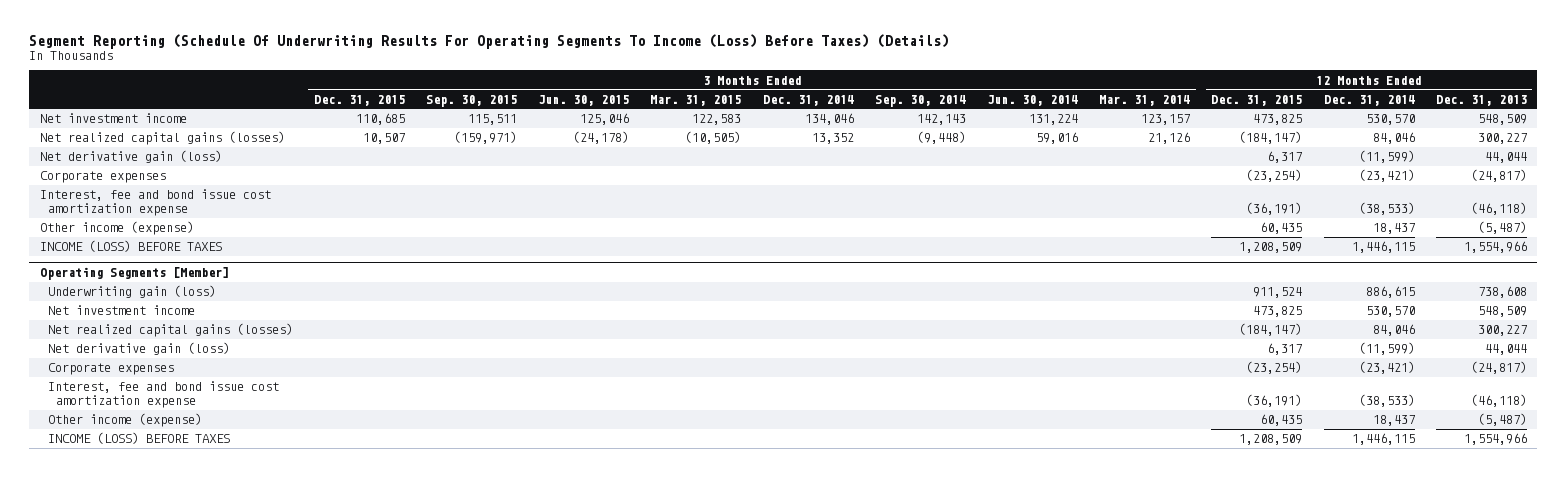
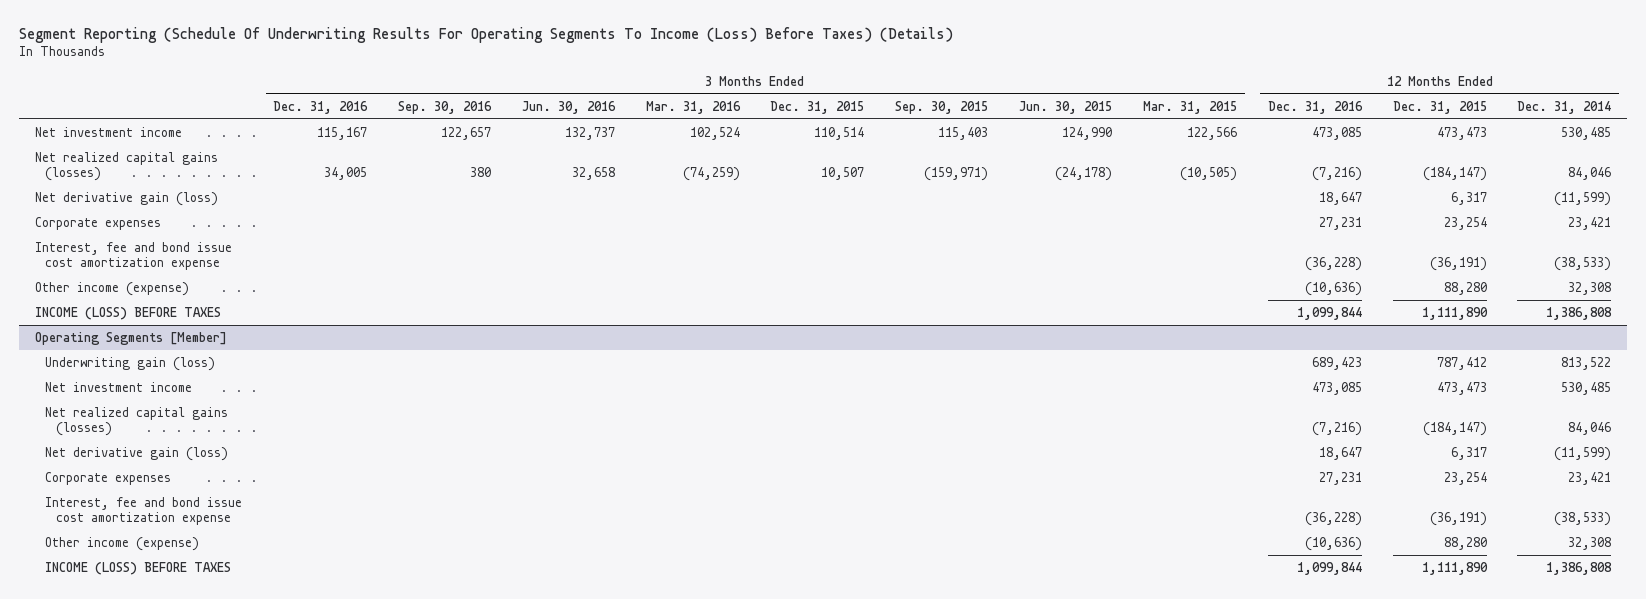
[762,94,854,106] Dec. 31, 2014 -> none
[874,94,966,107] Sep. 30, 2014 -> none
[987,94,1079,106] Jun. 30, 2014 -> none
[1099,94,1191,106] Mar. 31, 2014 -> none
[1435,94,1527,106] Dec. 31, 2013 -> none
none -> [273,100,369,114] Dec. 31, 2016
none -> [398,100,493,114] Sep. 30, 2016
none -> [521,100,616,114] Jun. 30, 2016
none -> [645,100,741,114] Mar. 31, 2016
none -> [1267,100,1363,114] Dec. 31, 2016
[355,113,405,126] 110,685 -> [814,126,865,140] 110,514
[468,114,518,126] 115,511 -> [938,126,989,140] 115,403
[580,113,630,126] 125,046 -> [1062,126,1113,140] 124,990
[692,114,742,126] 122,583 -> [1186,126,1237,140] 122,566
[1253,114,1303,126] 473,825 -> [1436,126,1487,140] 473,473
[1365,114,1415,126] 530,570 -> [1561,126,1612,140] 530,485
[1246,169,1303,183] (23,254) -> [1443,216,1487,230] 23,254
[1358,169,1415,183] (23,421) -> [1568,216,1612,230] 23,421
[1260,222,1303,235] 60,435 -> [1443,281,1487,295] 88,280
[1372,223,1415,235] 18,437 -> [1568,281,1612,295] 32,308
[1239,242,1303,254] 1,208,509 -> [1421,306,1488,320] 1,111,890
[1351,241,1415,254] 1,446,115 -> [1546,306,1613,320] 1,386,808
[1253,287,1303,299] 911,524 -> [1436,356,1487,370] 787,412
[1365,286,1415,299] 886,615 -> [1561,356,1612,370] 813,522
[1253,306,1303,318] 473,825 -> [1436,381,1487,395] 473,473
[1365,306,1415,318] 530,570 -> [1561,381,1612,395] 530,485
[1246,361,1303,375] (23,254) -> [1443,471,1487,485] 23,254
[1358,361,1415,375] (23,421) -> [1568,471,1612,485] 23,421
[1260,414,1303,427] 60,435 -> [1443,536,1487,550] 88,280
[1372,415,1415,427] 18,437 -> [1568,536,1612,550] 32,308
[1239,434,1303,446] 1,208,509 -> [1421,561,1488,575] 1,111,890
[1351,433,1415,446] 1,446,115 -> [1546,561,1613,575] 1,386,808

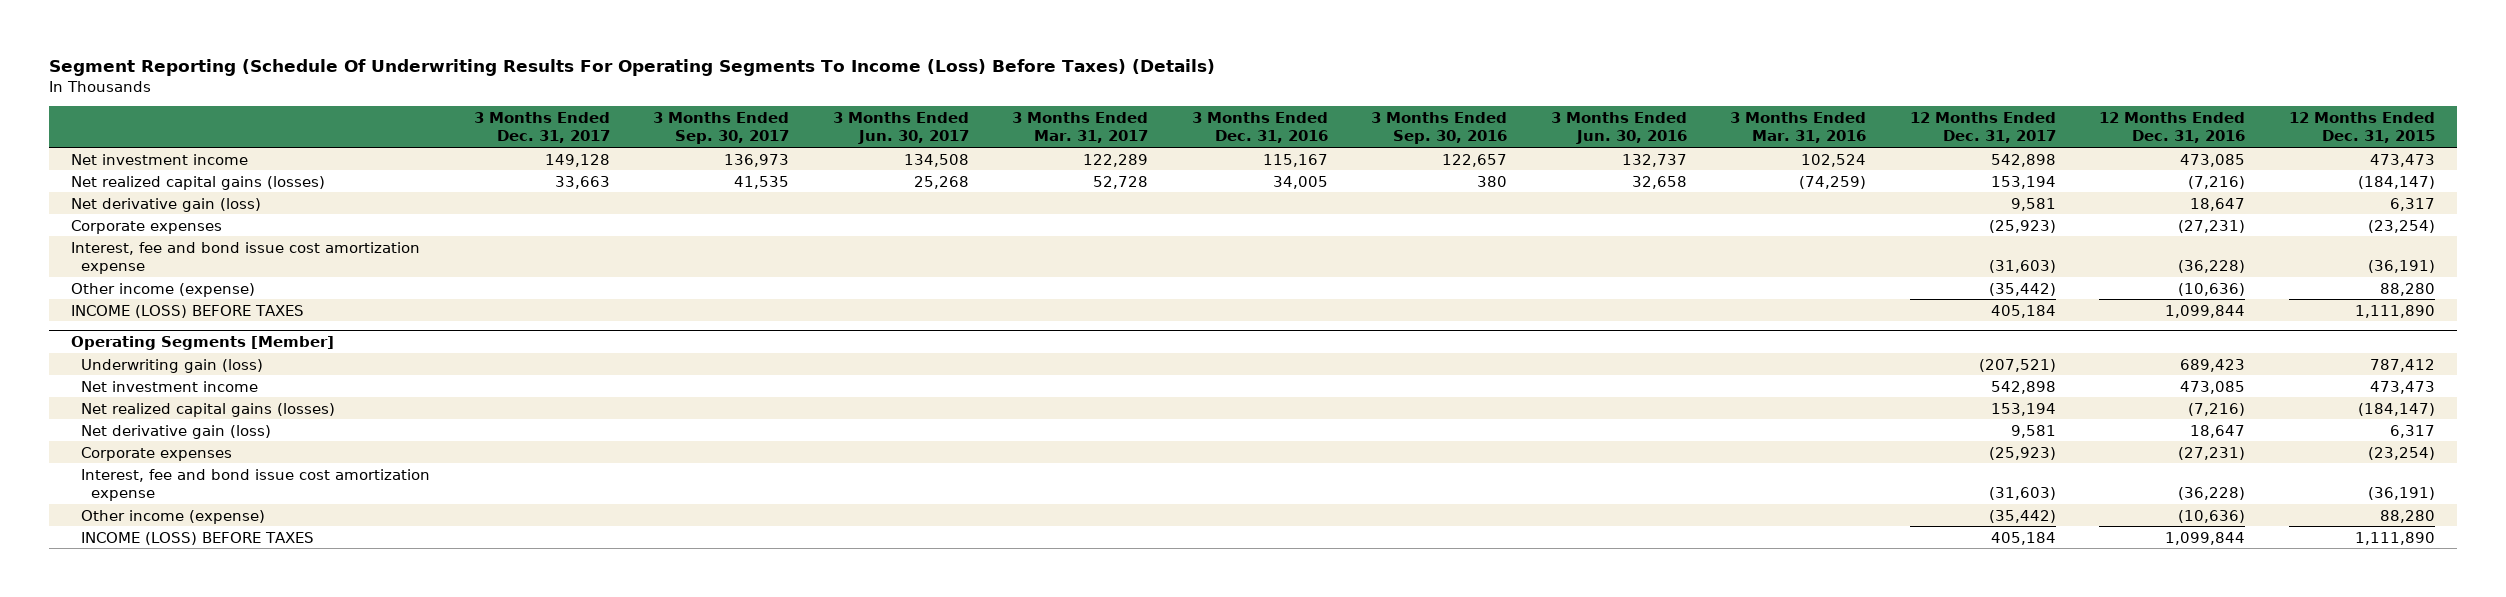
[770,100,865,114] Dec. 31, 2015 -> none
[895,100,989,114] Sep. 30, 2015 -> none
[1019,100,1113,114] Jun. 30, 2015 -> none
[1142,100,1237,114] Mar. 31, 2015 -> none
[1517,100,1612,114] Dec. 31, 2014 -> none
none -> [473,112,610,144] 3 Months Ended Dec. 31, 2017
none -> [653,112,790,145] 3 Months Ended Sep. 30, 2017
none -> [832,112,969,145] 3 Months Ended Jun. 30, 2017
none -> [1012,112,1149,144] 3 Months Ended Mar. 31, 2017
none -> [1909,112,2056,144] 12 Months Ended Dec. 31, 2017
[1318,216,1362,230] 27,231 -> [2178,219,2246,233] (27,231)
[1443,216,1487,230] 23,254 -> [2368,219,2436,233] (23,254)
[1318,471,1362,485] 27,231 -> [2178,446,2246,460] (27,231)
[1443,471,1487,485] 23,254 -> [2368,446,2436,460] (23,254)

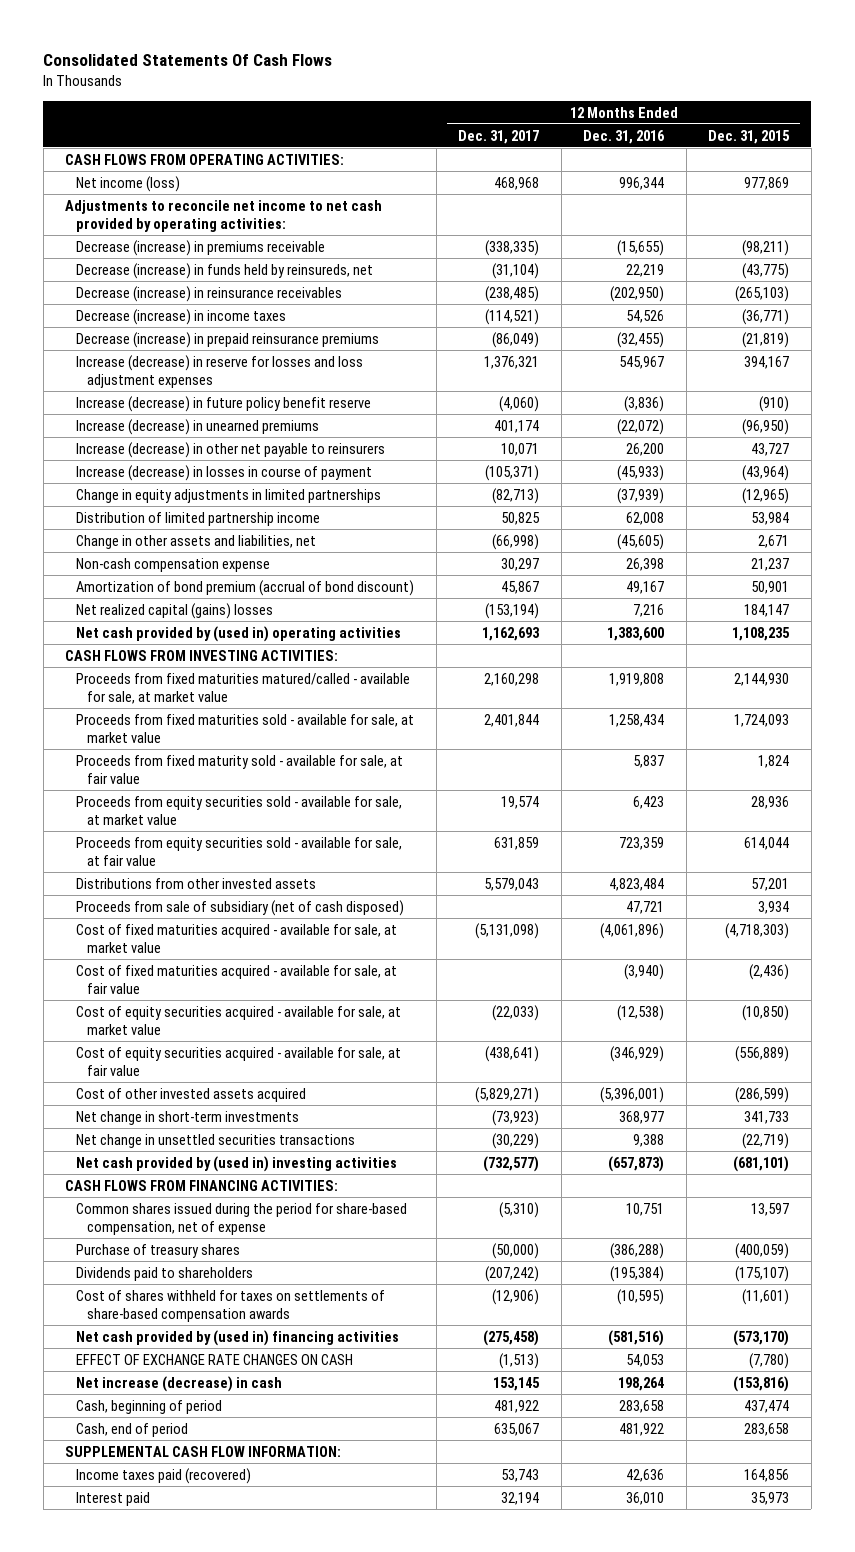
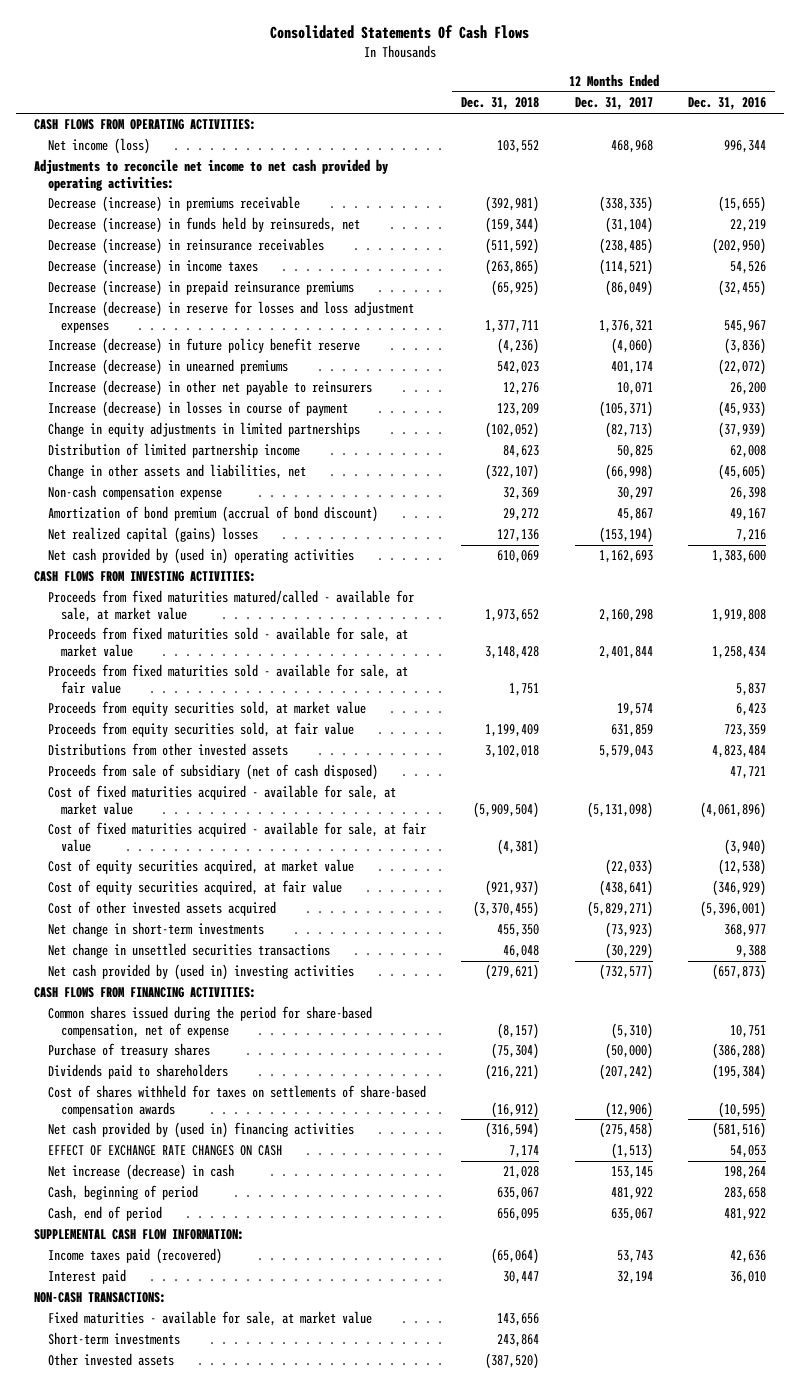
[708,129,791,144] Dec. 31, 2015 -> none
none -> [461,97,540,111] Dec. 31, 2018
[75,754,403,785] Proceeds from fixed maturity sold - available for sale, at fair value -> [47,664,408,694] Proceeds from fixed maturities sold - available for sale, at fair value
[75,795,402,826] Proceeds from equity securities sold - available for sale, at market value -> [47,701,366,717] Proceeds from equity securities sold, at market value
[75,836,402,867] Proceeds from equity securities sold - available for sale, at fair value -> [47,722,354,738] Proceeds from equity securities sold, at fair value
[75,1005,401,1036] Cost of equity securities acquired - available for sale, at market value -> [47,859,354,875] Cost of equity securities acquired, at market value
[75,1046,401,1077] Cost of equity securities acquired - available for sale, at fair value -> [47,880,342,896] Cost of equity securities acquired, at fair value
none -> [34,1292,167,1304] NON-CASH TRANSACTIONS:
none -> [47,1311,372,1327] Fixed maturities - available for sale, at market value
none -> [47,1332,180,1346] Short-term investments
none -> [47,1353,174,1367] Other invested assets

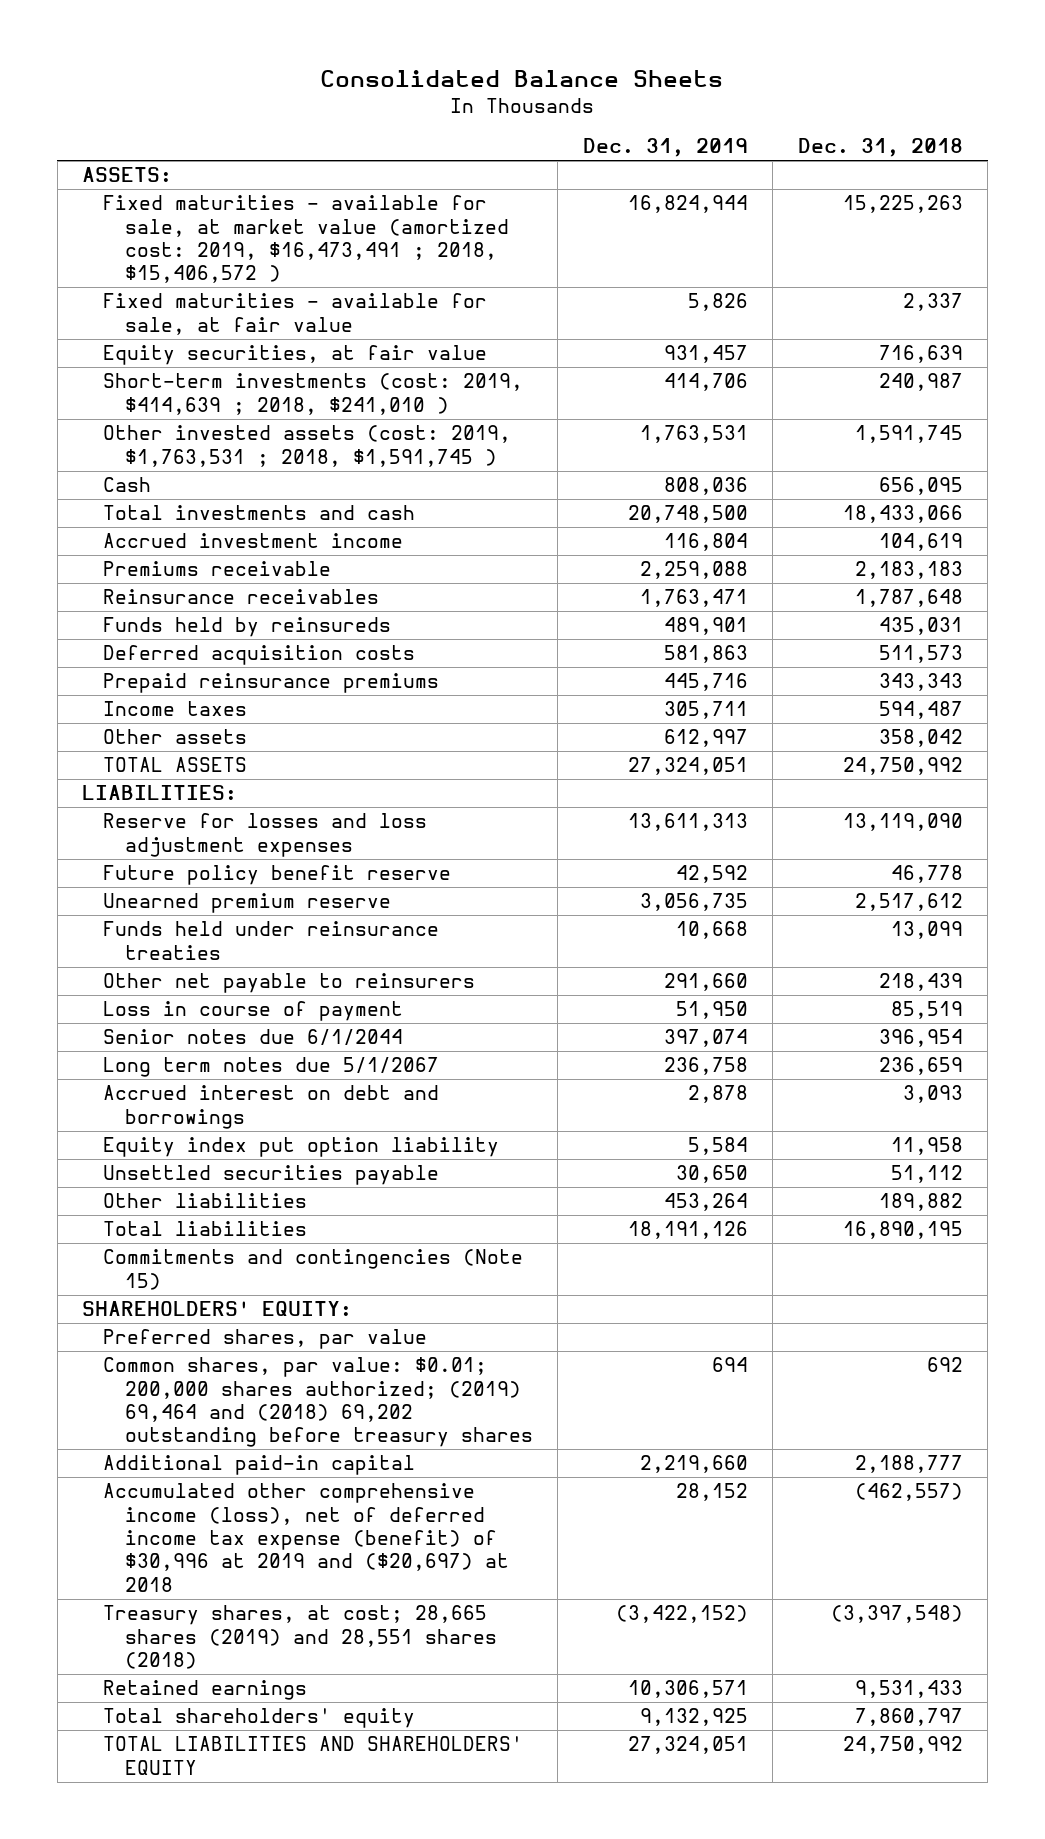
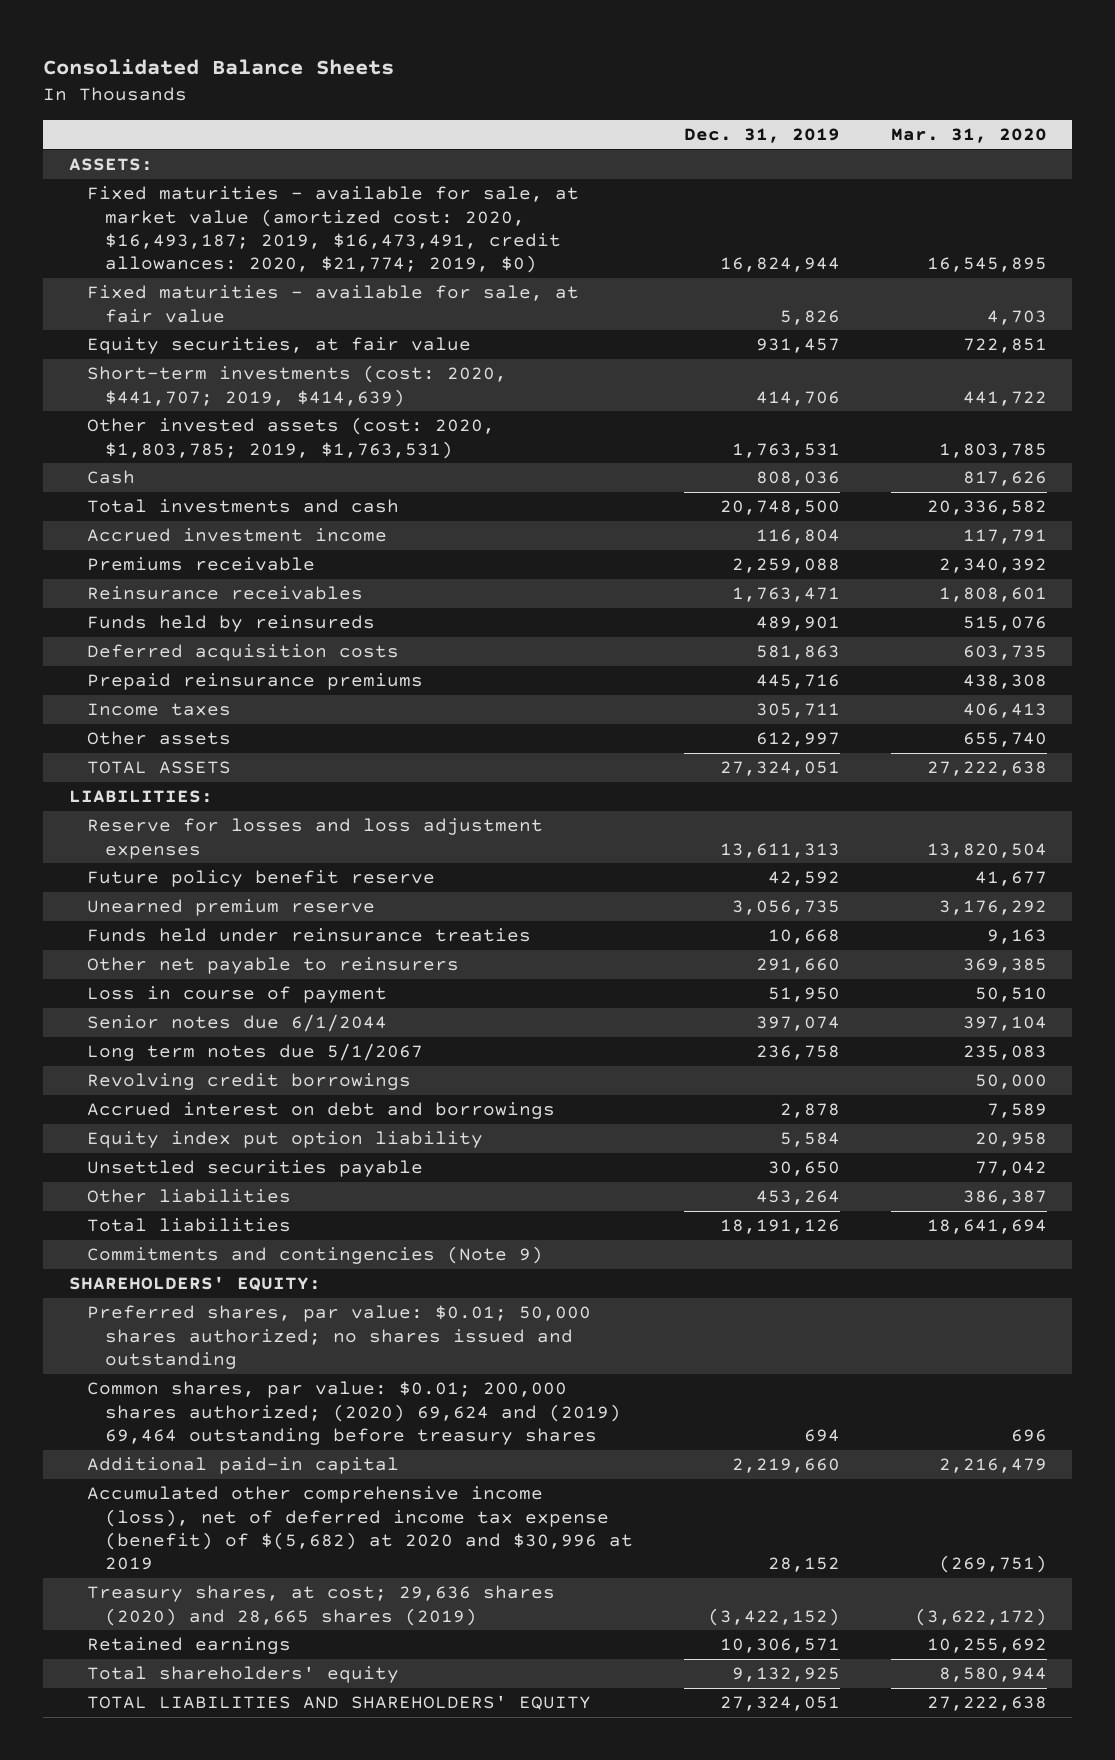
[797,138,963,158] Dec. 31, 2018 -> none
none -> [890,128,1047,144] Mar. 31, 2020
[103,195,509,284] Fixed maturities - available for sale, at market value (amortized cost: 2019, $16,473,491 ; 2018, $15,406,572 ) -> [86,186,579,274] Fixed maturities - available for sale, at market value (amortized cost: 2020, $16,493,187; 2019, $16,473,491, credit allowances: 2020, $21,774; 2019, $0)
[103,373,524,415] Short-term investments (cost: 2019, $414,639 ; 2018, $241,010 ) -> [86,365,507,407] Short-term investments (cost: 2020, $441,707; 2019, $414,639)
[103,425,512,467] Other invested assets (cost: 2019, $1,763,531 ; 2018, $1,591,745 ) -> [86,417,495,459] Other invested assets (cost: 2020, $1,803,785; 2019, $1,763,531)
none -> [86,1073,411,1091] Revolving credit borrowings
[103,1249,524,1290] Commitments and contingencies (Note 15) -> [86,1246,543,1265] Commitments and contingencies (Note 9)
[103,1329,428,1350] Preferred shares, par value -> [86,1305,591,1369] Preferred shares, par value: $0.01; 50,000 shares authorized; no shares issued and outstanding
[103,1357,533,1448] Common shares, par value: $0.01; 200,000 shares authorized; (2019) 69,464 and (2018) 69,202 outstanding before treasury shares -> [86,1381,621,1445] Common shares, par value: $0.01; 200,000 shares authorized; (2020) 69,624 and (2019) 69,464 outstanding before treasury shares
[103,1483,509,1592] Accumulated other comprehensive income (loss), net of deferred income tax expense (benefit) of $30,996 at 2019 and ($20,697) at 2018 -> [86,1486,633,1571] Accumulated other comprehensive income (loss), net of deferred income tax expense (benefit) of $(5,682) at 2020 and $30,996 at 2019
[103,1605,497,1670] Treasury shares, at cost; 28,665 shares (2019) and 28,551 shares (2018) -> [86,1585,555,1626] Treasury shares, at cost; 29,636 shares (2020) and 28,665 shares (2019)

